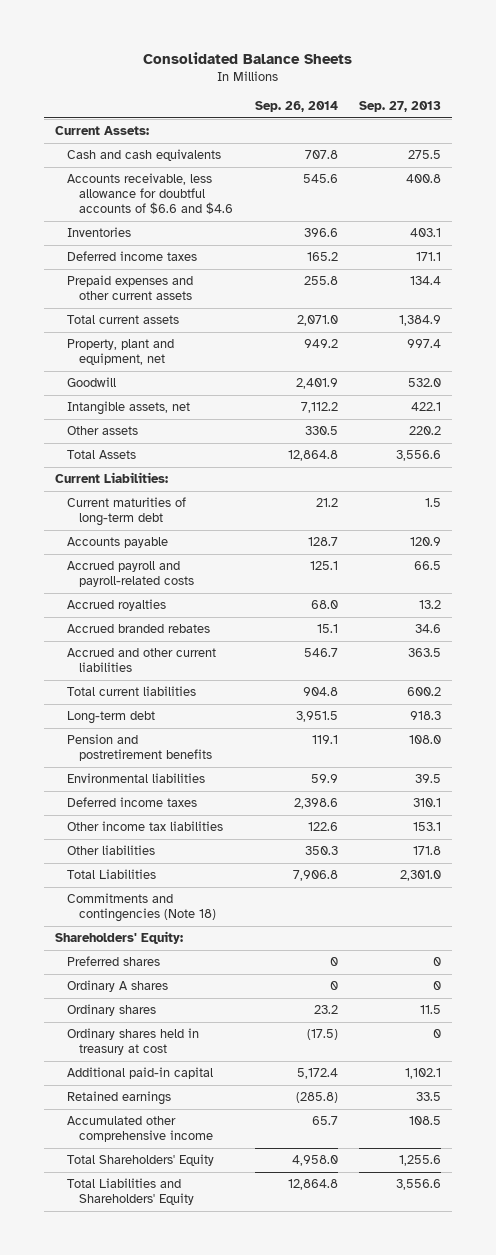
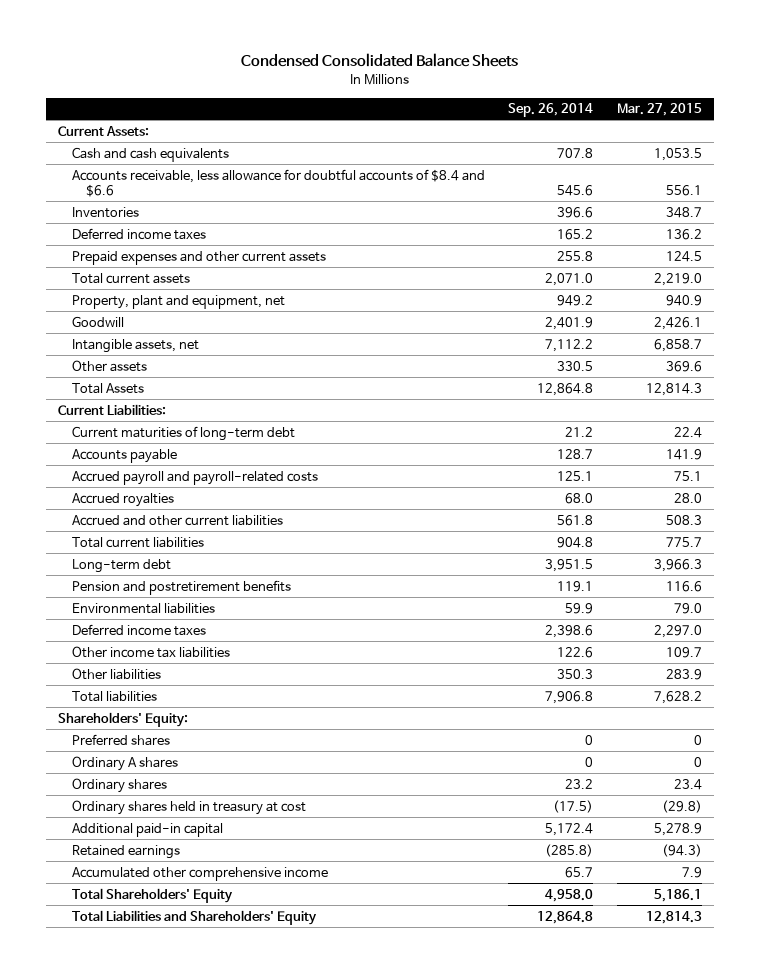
[143,51,353,64] Consolidated Balance Sheets -> [240,53,518,68] Condensed Consolidated Balance Sheets
[359,100,442,112] Sep. 27, 2013 -> none
none -> [616,103,702,117] Mar. 27, 2015
[66,173,234,214] Accounts receivable, less allowance for doubtful accounts of $6.6 and $4.6 -> [72,168,486,197] Accounts receivable, less allowance for doubtful accounts of $8.4 and $6.6
[66,624,210,634] Accrued branded rebates -> none
[303,648,338,658] 546.7 -> [557,514,594,526] 561.8
[66,893,217,923] Commitments and contingencies (Note 18) -> none
[66,869,156,880] Total Liabilities -> [72,690,158,702] Total liabilities

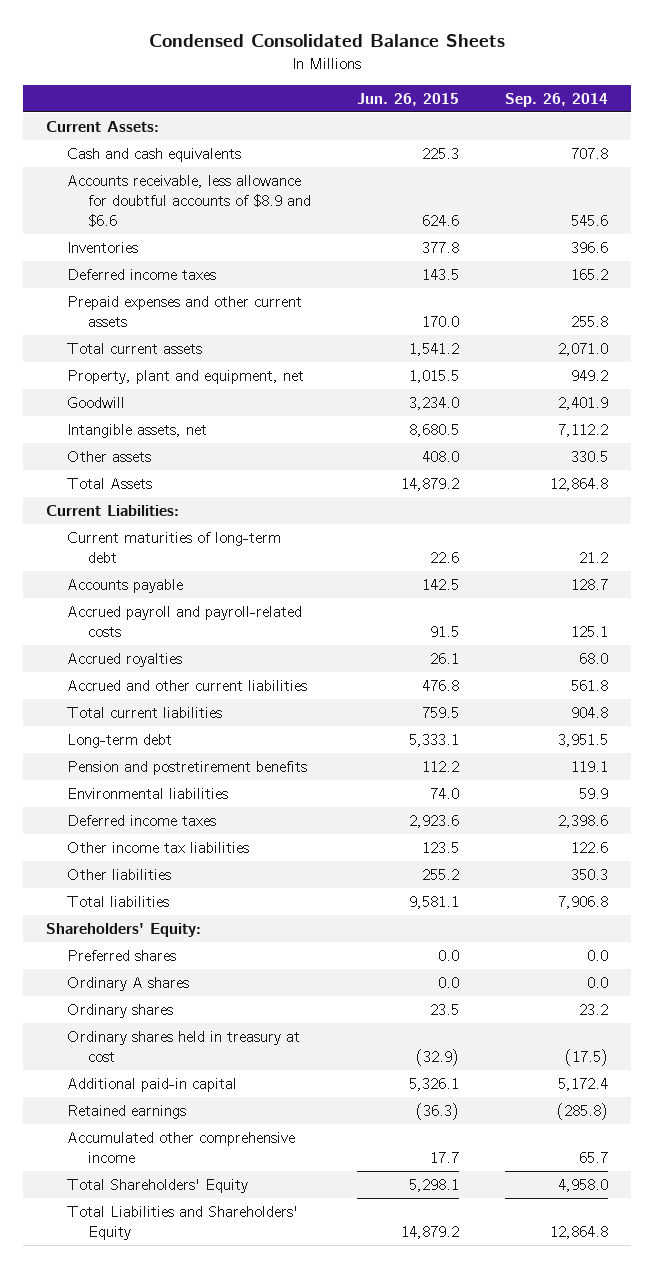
[616,103,702,117] Mar. 27, 2015 -> none
none -> [357,92,460,106] Jun. 26, 2015
[72,168,486,197] Accounts receivable, less allowance for doubtful accounts of $8.4 and $6.6 -> [67,174,312,227] Accounts receivable, less allowance for doubtful accounts of $8.9 and $6.6
[585,734,594,745] 0 -> [587,949,609,961] 0.0
[585,756,594,767] 0 -> [587,976,609,988] 0.0

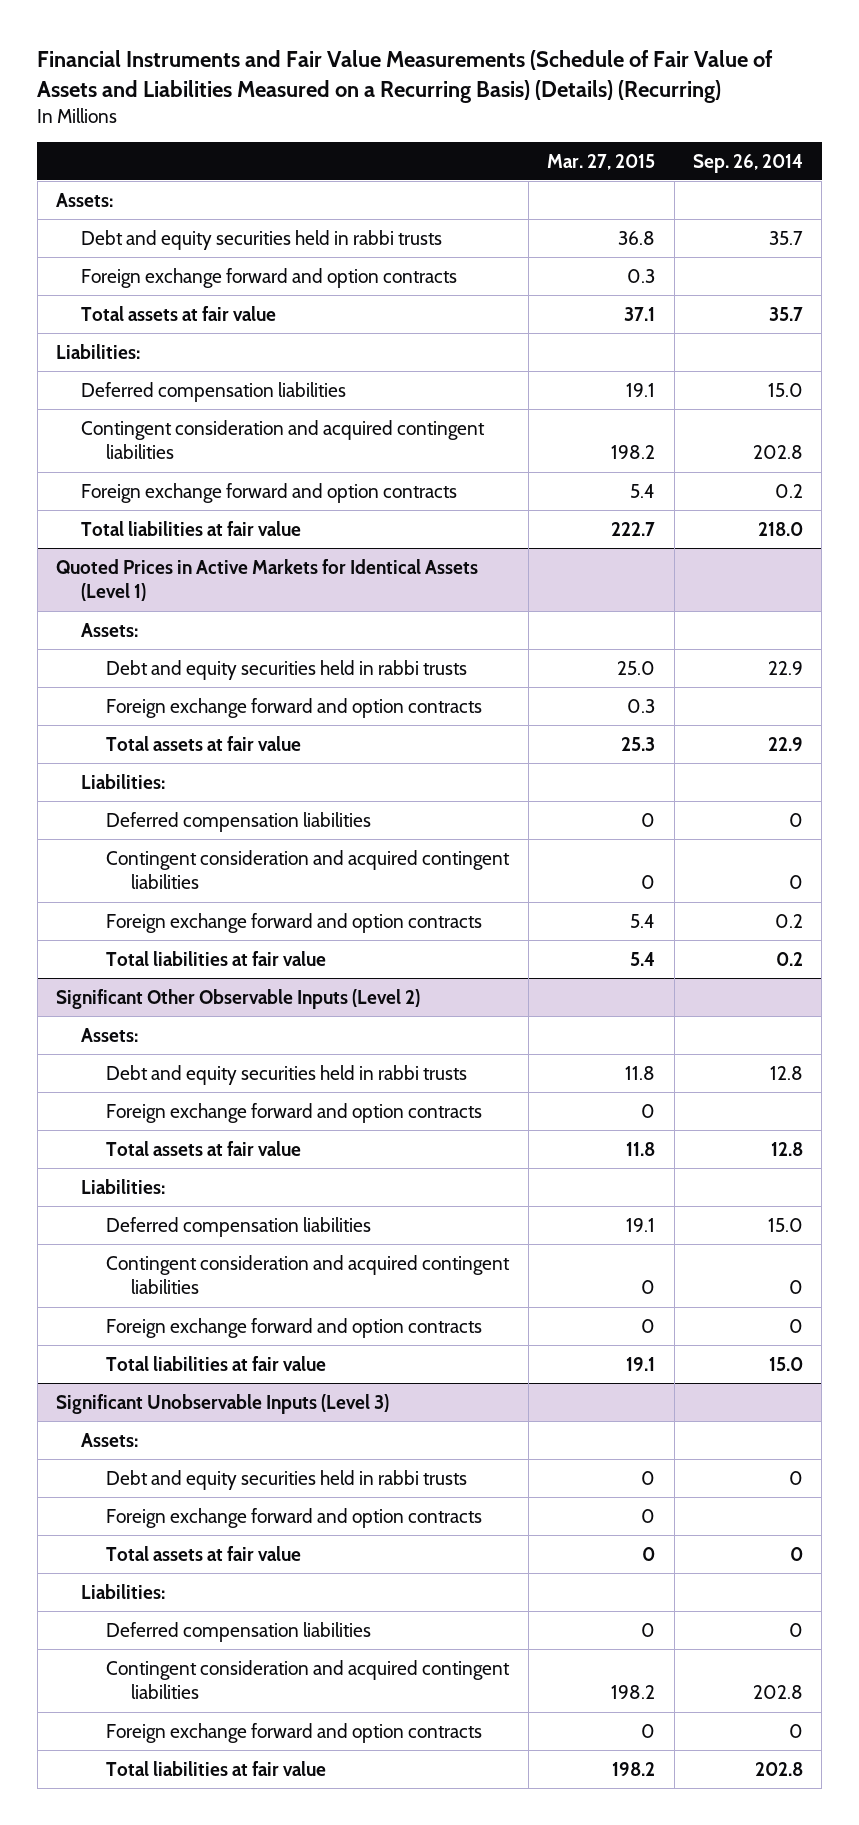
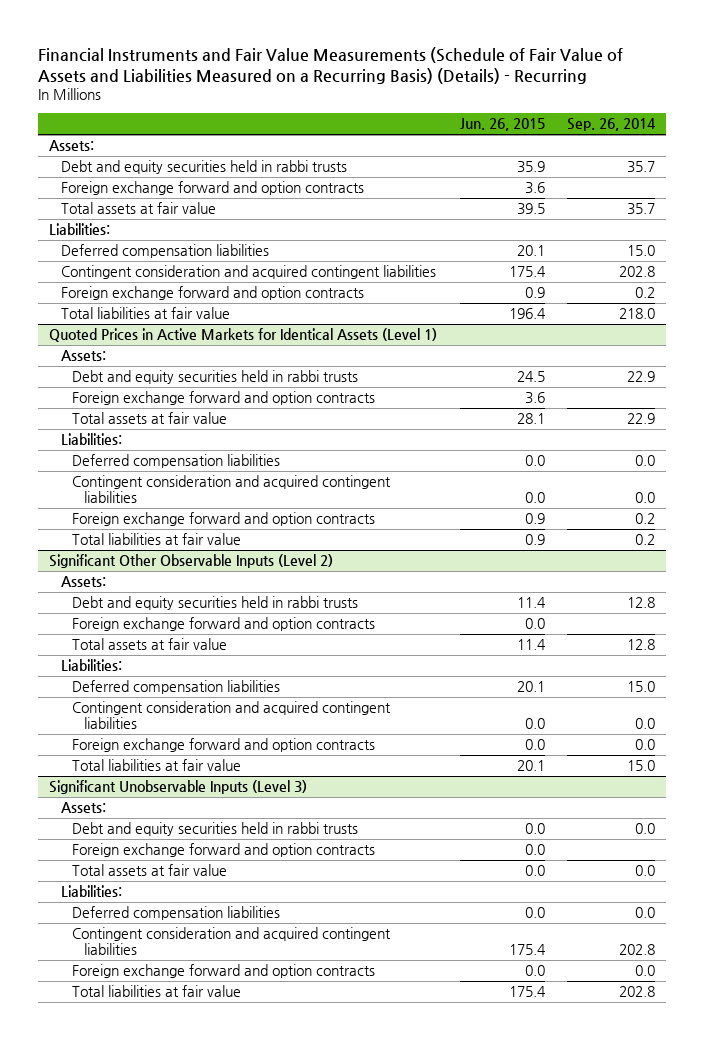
[37,50,774,103] Financial Instruments and Fair Value Measurements (Schedule of Fair Value of Assets and Liabilities Measured on a Recurring Basis) (Details) (Recurring) -> [38,46,624,84] Financial Instruments and Fair Value Measurements (Schedule of Fair Value of Assets and Liabilities Measured on a Recurring Basis) (Details) - Recurring
[547,153,656,170] Mar. 27, 2015 -> none
none -> [459,118,545,132] Jun. 26, 2015
[789,812,804,827] 0 -> [634,455,655,467] 0.0
[789,875,804,890] 0 -> [634,492,655,504] 0.0
[789,1280,804,1295] 0 -> [634,718,655,730] 0.0
[789,1318,804,1333] 0 -> [634,739,655,751] 0.0
[789,1470,804,1485] 0 -> [634,823,655,835] 0.0
[790,1546,804,1561] 0 -> [634,865,655,877] 0.0
[789,1622,804,1637] 0 -> [634,907,655,919] 0.0
[789,1723,804,1738] 0 -> [634,965,655,977] 0.0

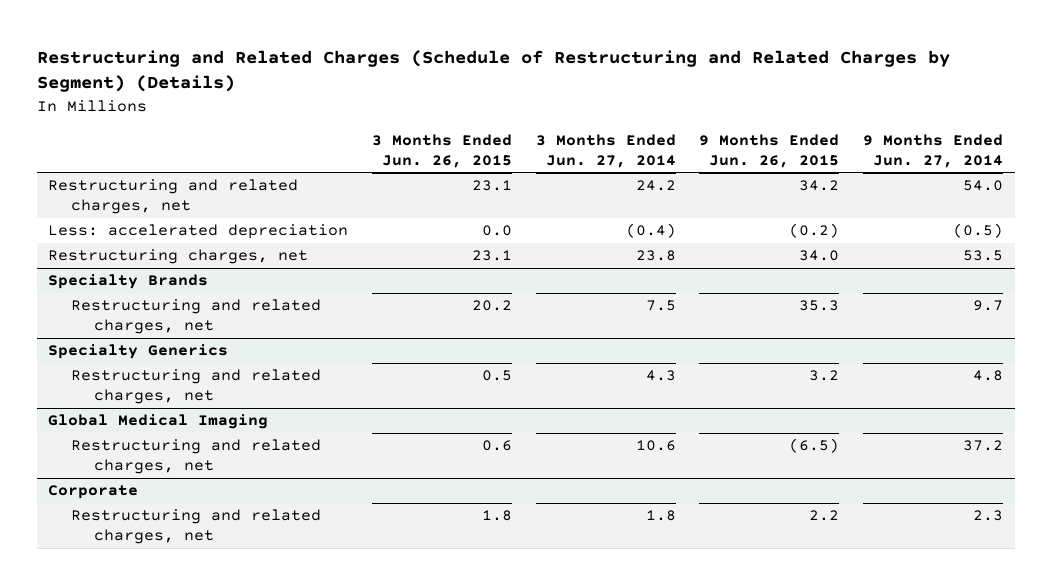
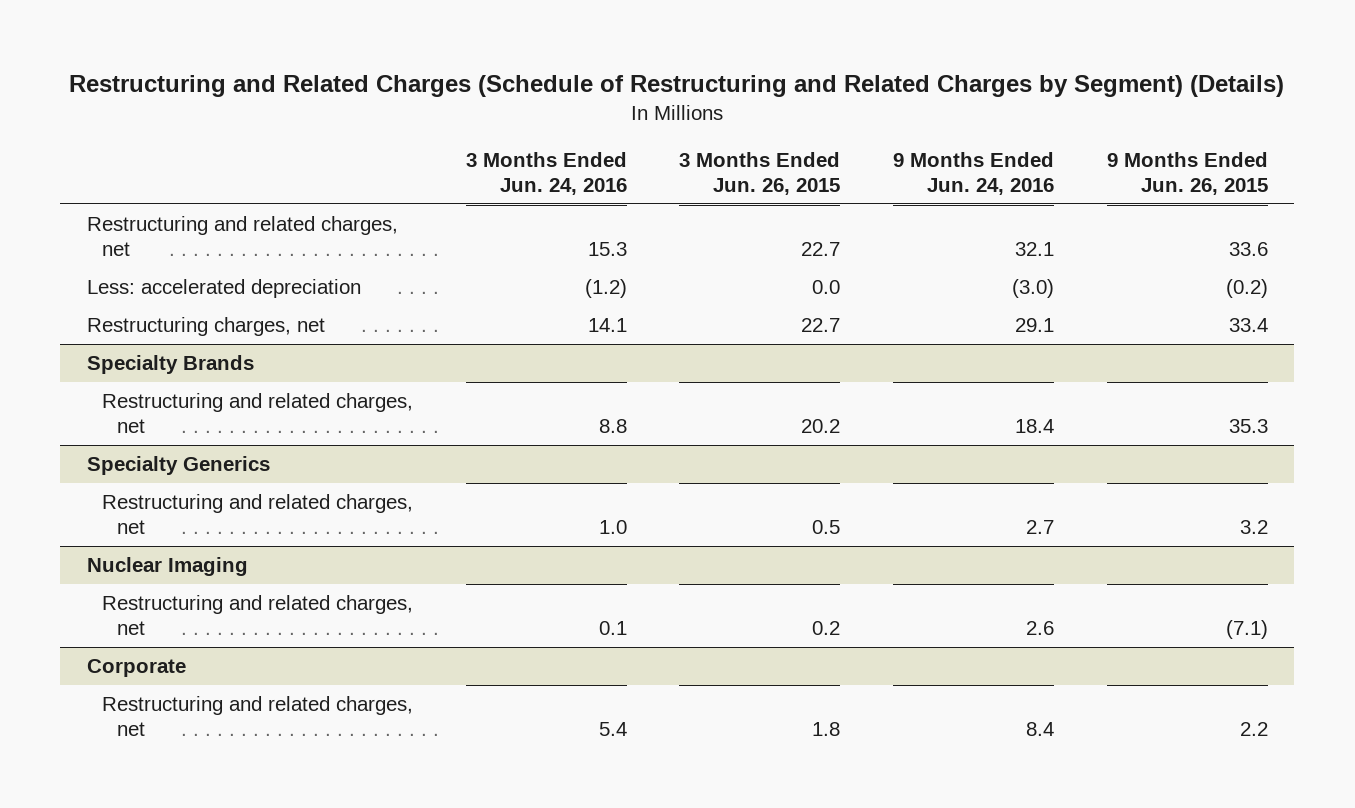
[535,133,676,168] 3 Months Ended Jun. 27, 2014 -> none
[863,133,1004,168] 9 Months Ended Jun. 27, 2014 -> none
none -> [465,152,627,195] 3 Months Ended Jun. 24, 2016
none -> [893,152,1055,195] 9 Months Ended Jun. 24, 2016
[472,180,513,192] 23.1 -> [801,241,841,256] 22.7
[799,180,840,192] 34.2 -> [1228,241,1268,256] 33.6
[472,250,513,262] 23.1 -> [801,318,841,333] 22.7
[799,250,840,262] 34.0 -> [1228,318,1268,333] 33.4
[48,414,269,430] Global Medical Imaging -> none
none -> [86,557,248,577] Nuclear Imaging
[482,440,513,452] 0.6 -> [812,620,841,635] 0.2
[789,438,840,454] (6.5) -> [1225,619,1268,639] (7.1)

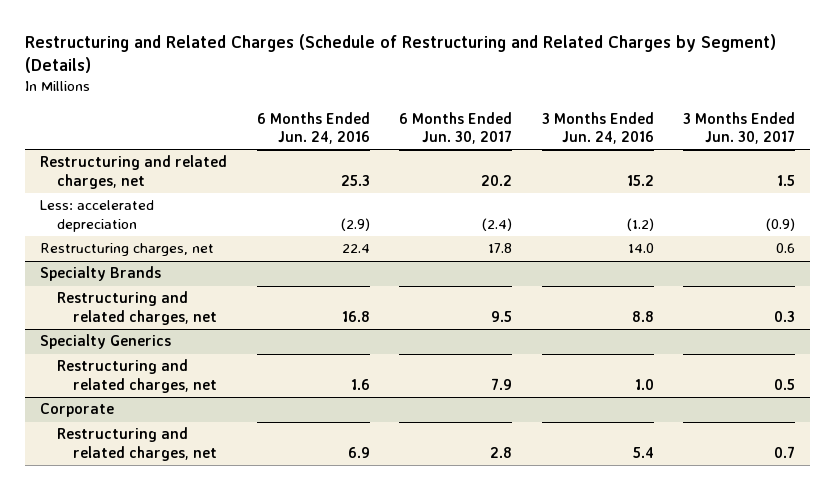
[679,152,841,195] 3 Months Ended Jun. 26, 2015 -> none
[893,152,1055,195] 9 Months Ended Jun. 24, 2016 -> none
[1106,152,1268,195] 9 Months Ended Jun. 26, 2015 -> none
none -> [256,111,370,145] 6 Months Ended Jun. 24, 2016
none -> [399,111,513,145] 6 Months Ended Jun. 30, 2017
none -> [683,111,796,145] 3 Months Ended Jun. 30, 2017
[587,241,627,256] 15.3 -> [626,174,654,186] 15.2
[587,318,627,333] 14.1 -> [627,243,654,254] 14.0
[86,557,248,577] Nuclear Imaging -> none
[101,595,413,635] Restructuring and related charges, net -> none

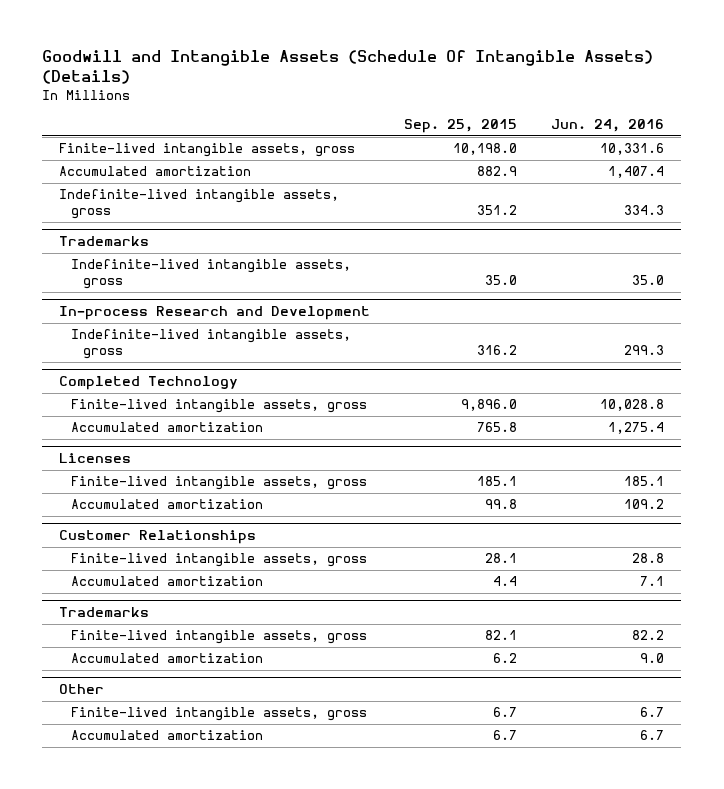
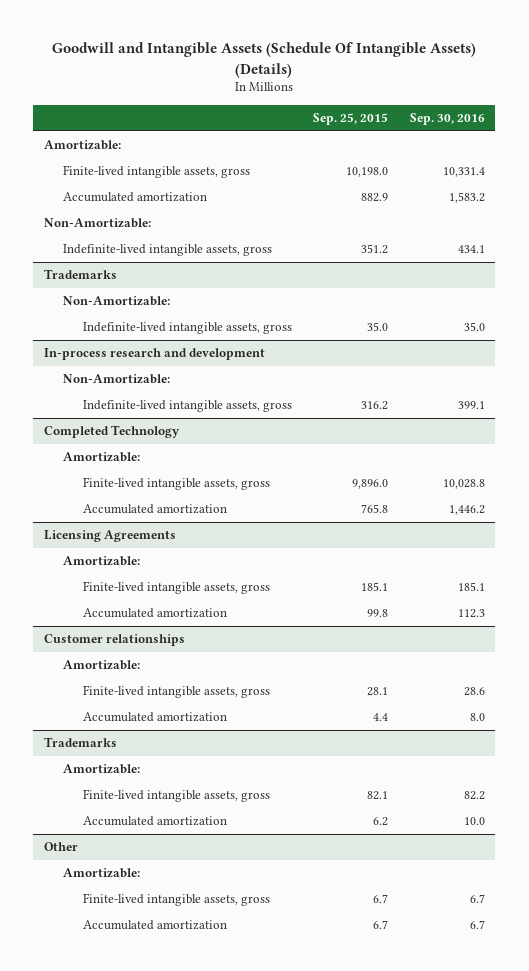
[551,119,665,133] Jun. 24, 2016 -> none
none -> [409,112,485,125] Sep. 30, 2016
none -> [43,140,121,151] Amortizable:
none -> [43,218,151,229] Non-Amortizable:
none -> [63,296,171,307] Non-Amortizable:
[59,306,371,321] In-process Research and Development -> [43,348,265,361] In-process research and development
none -> [63,374,171,385] Non-Amortizable:
none -> [63,452,141,463] Amortizable:
[59,453,132,464] Licenses -> [43,530,176,543] Licensing Agreements
none -> [63,556,141,567] Amortizable:
[59,530,257,545] Customer Relationships -> [43,634,185,647] Customer relationships
none -> [63,660,141,671] Amortizable:
none -> [63,764,141,775] Amortizable:
none -> [63,868,141,879] Amortizable:

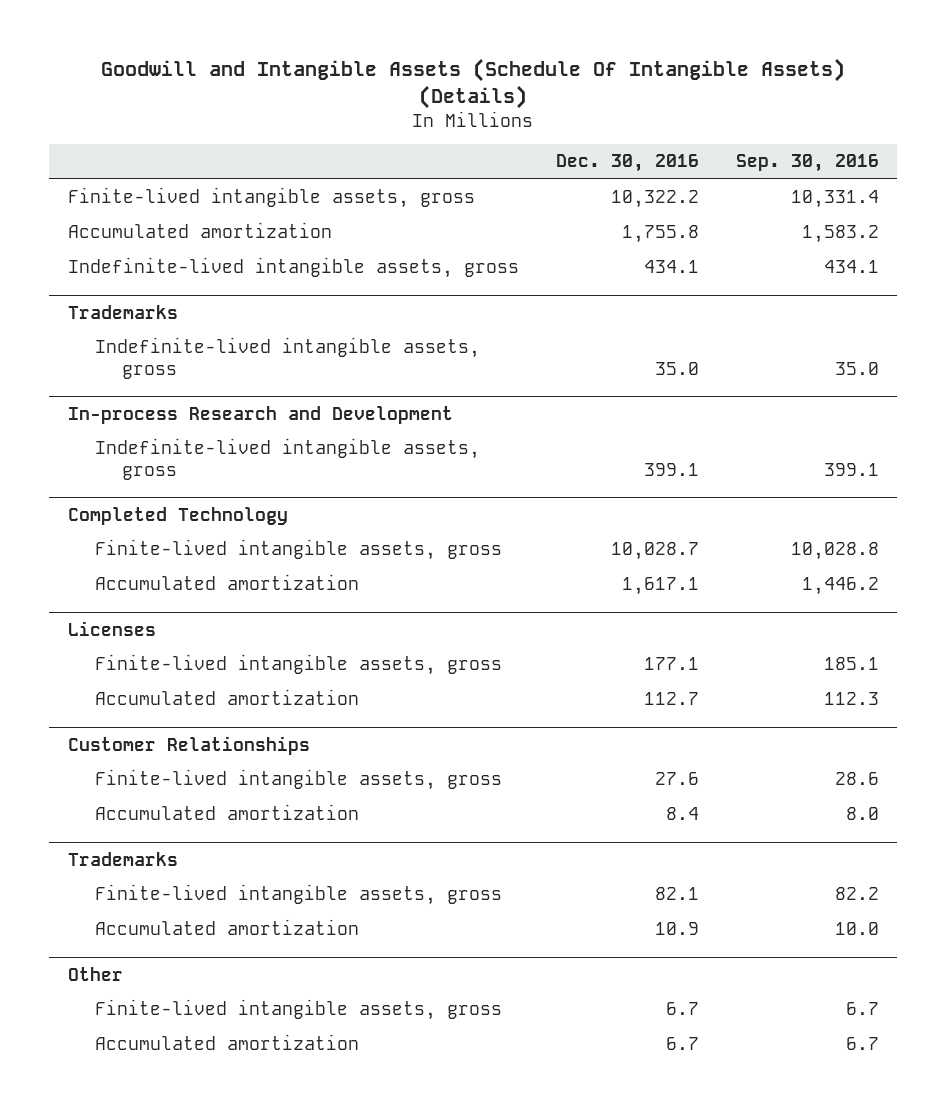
[313,112,389,125] Sep. 25, 2015 -> none
none -> [555,154,699,173] Dec. 30, 2016
[43,140,121,151] Amortizable: -> none
[43,218,151,229] Non-Amortizable: -> none
[63,296,171,307] Non-Amortizable: -> none
[63,374,171,385] Non-Amortizable: -> none
[43,348,265,361] In-process research and development -> [67,406,453,425] In-process Research and Development
[63,452,141,463] Amortizable: -> none
[63,556,141,567] Amortizable: -> none
[43,530,176,543] Licensing Agreements -> [67,621,156,637] Licenses
[63,660,141,671] Amortizable: -> none
[43,634,185,647] Customer relationships -> [67,736,310,756] Customer Relationships
[63,764,141,775] Amortizable: -> none
[63,868,141,879] Amortizable: -> none

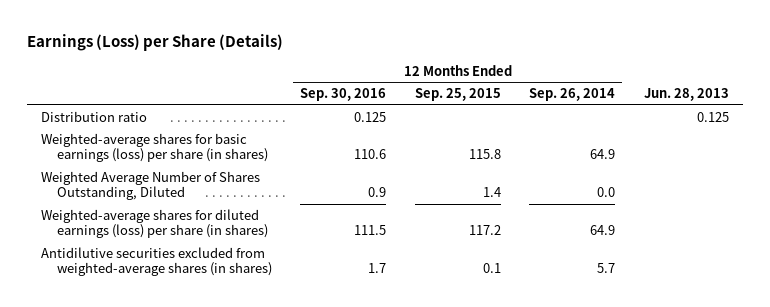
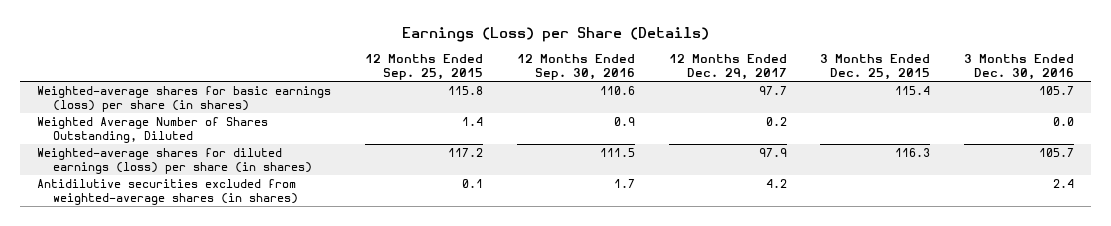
[529,88,616,102] Sep. 26, 2014 -> none
[643,88,729,102] Jun. 28, 2013 -> none
none -> [668,53,787,81] 12 Months Ended Dec. 29, 2017
none -> [820,53,931,81] 3 Months Ended Dec. 25, 2015
none -> [964,53,1075,81] 3 Months Ended Dec. 30, 2016
[40,110,147,122] Distribution ratio -> none

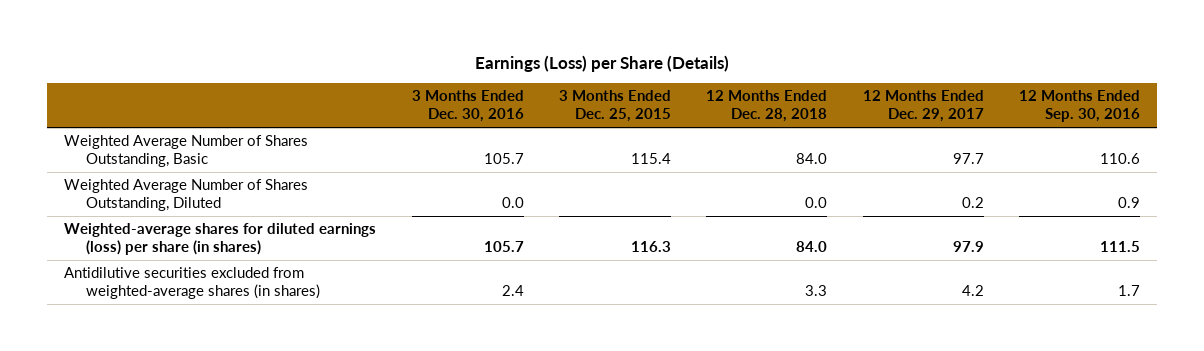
[365,53,484,81] 12 Months Ended Sep. 25, 2015 -> none
none -> [706,90,828,123] 12 Months Ended Dec. 28, 2018
[37,85,332,113] Weighted-average shares for basic earnings (loss) per share (in shares) -> [64,135,309,168] Weighted Average Number of Shares Outstanding, Basic

